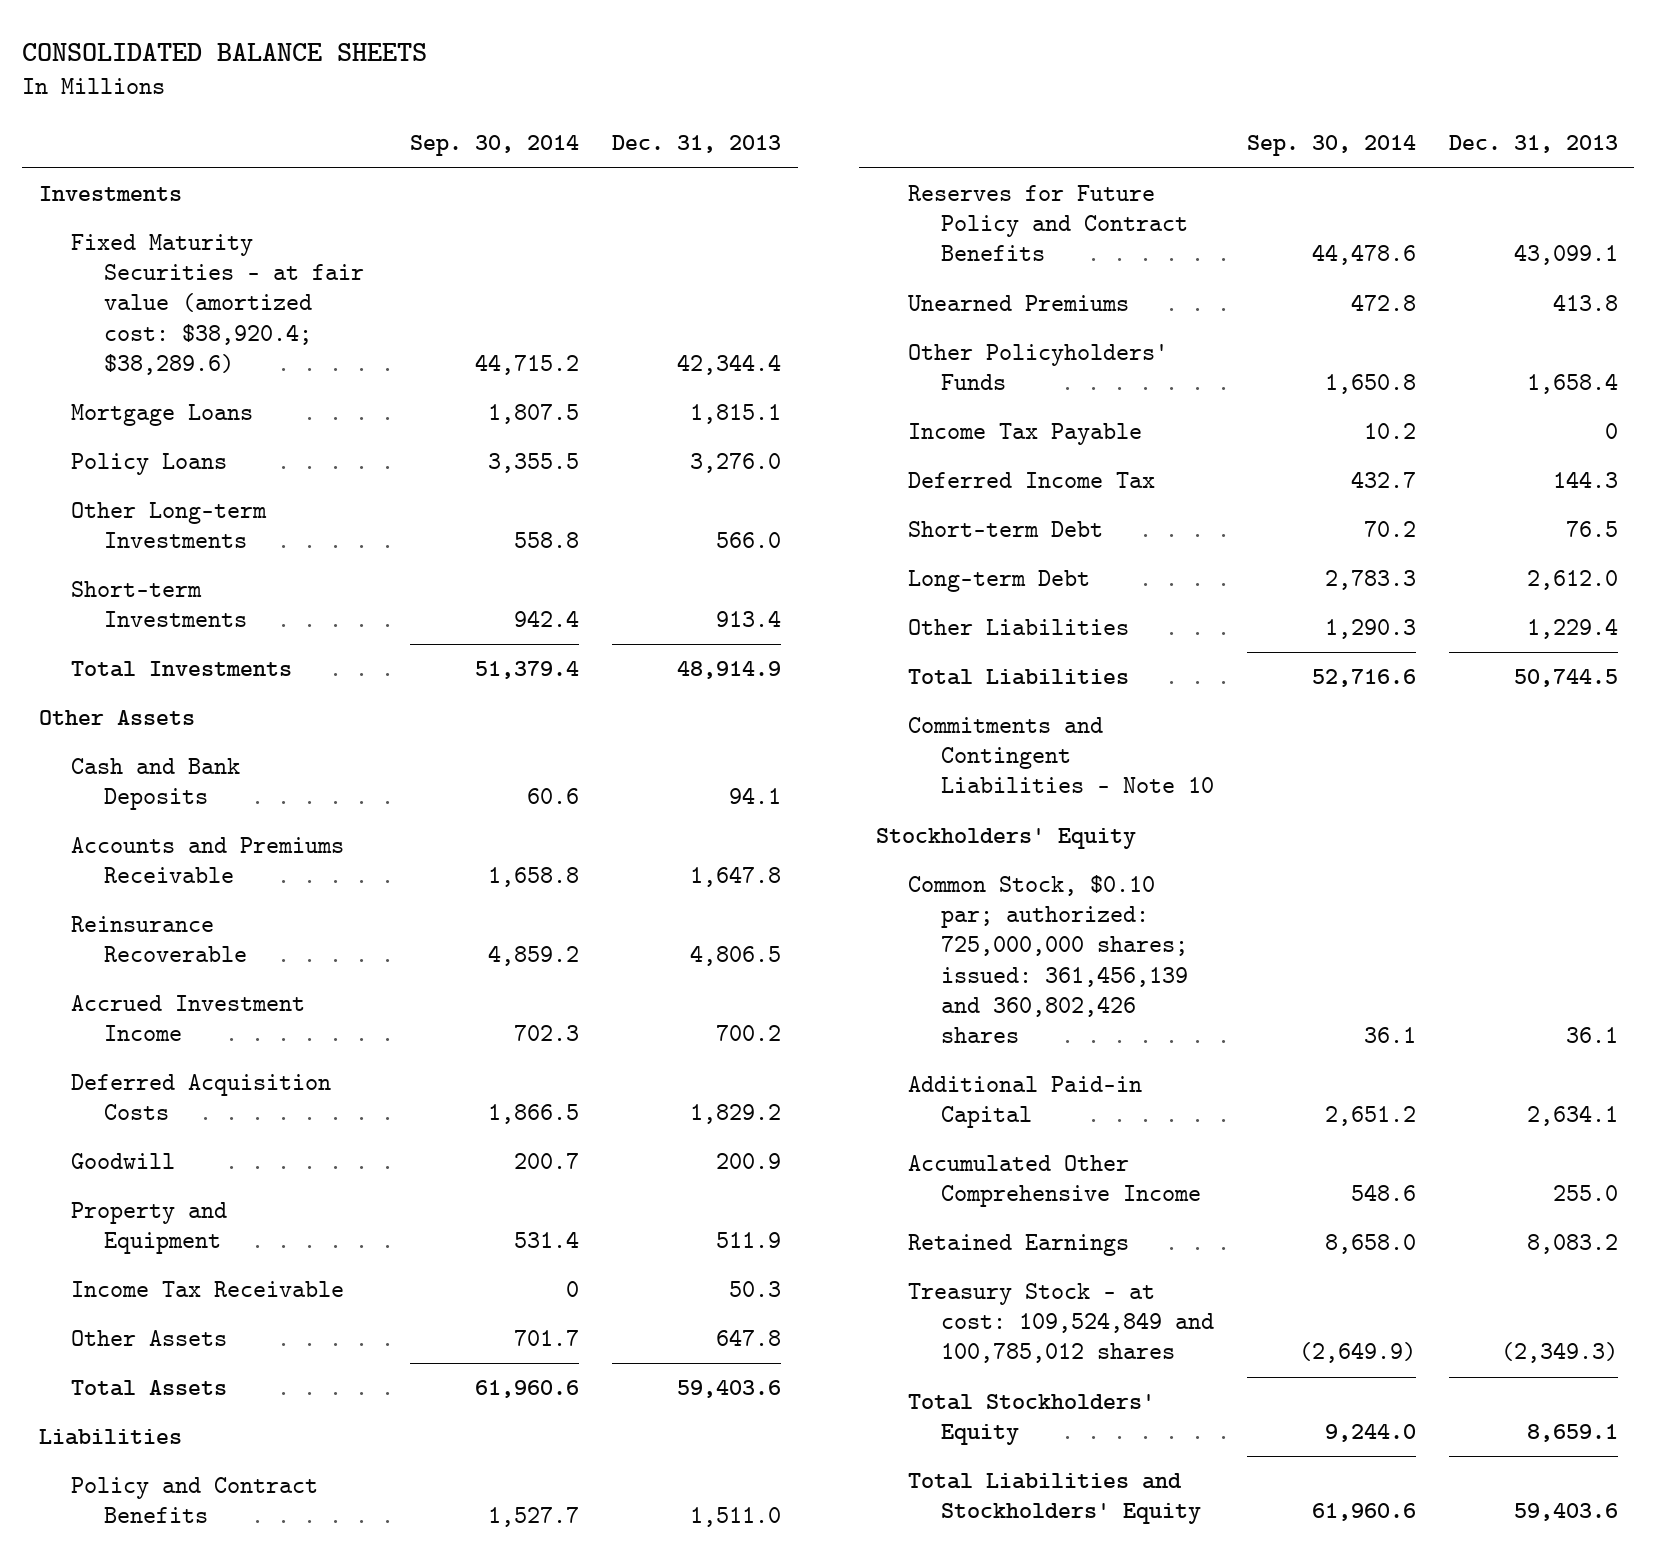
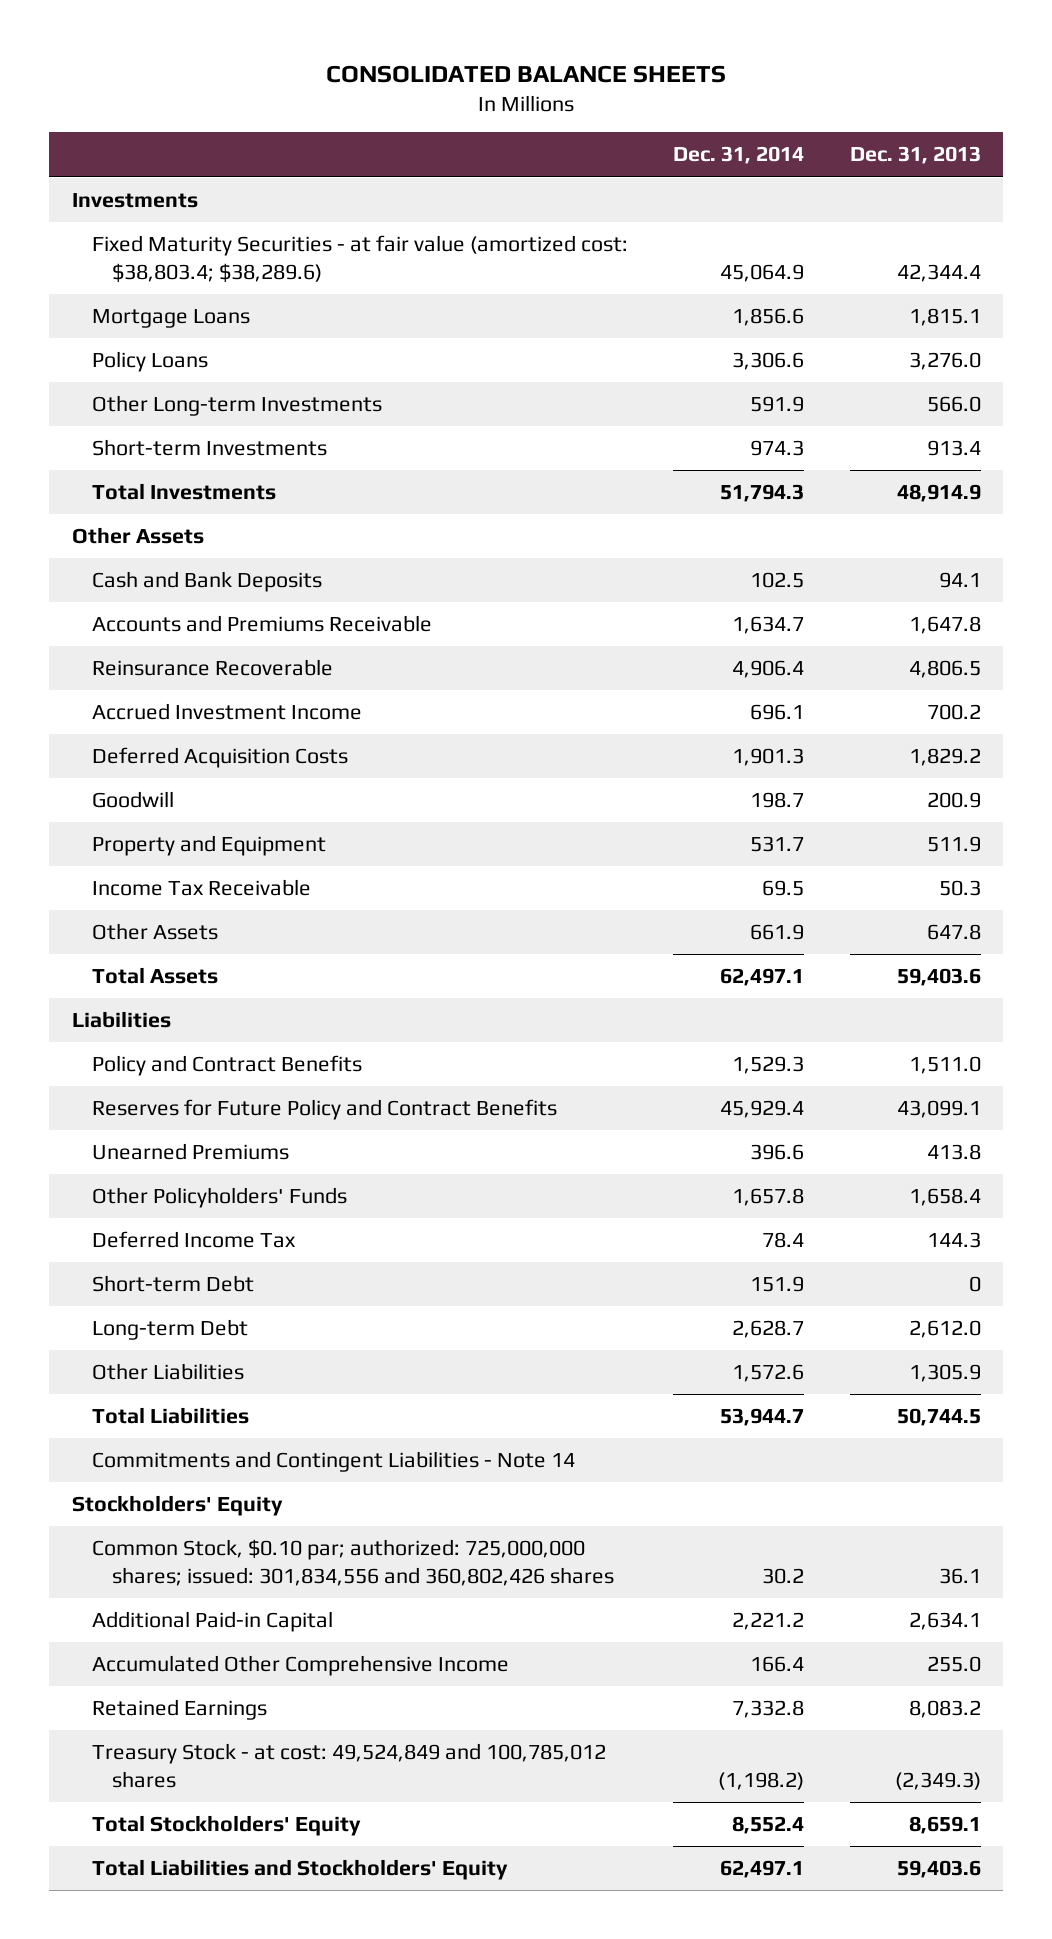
[410,135,580,157] Sep. 30, 2014 -> none
none -> [673,146,805,165] Dec. 31, 2014
[71,234,364,375] Fixed Maturity Securities - at fair value (amortized cost: $38,920.4; $38,289.6) -> [91,235,628,283] Fixed Maturity Securities - at fair value (amortized cost: $38,803.4; $38,289.6)
[908,423,1143,446] Income Tax Payable -> none
[1565,521,1618,538] 76.5 -> [968,1276,981,1293] 0
[1526,618,1618,640] 1,229.4 -> [908,1364,981,1383] 1,305.9
[908,717,1214,794] Commitments and Contingent Liabilities - Note 10 -> [91,1451,575,1473] Commitments and Contingent Liabilities - Note 14
[908,875,1188,1043] Common Stock, $0.10 par; authorized: 725,000,000 shares; issued: 361,456,139 and 360,802,426 shares -> [91,1539,615,1586] Common Stock, $0.10 par; authorized: 725,000,000 shares; issued: 301,834,556 and 360,802,426 shares
[908,1283,1214,1364] Treasury Stock - at cost: 109,524,849 and 100,785,012 shares -> [91,1743,606,1788] Treasury Stock - at cost: 49,524,849 and 100,785,012 shares

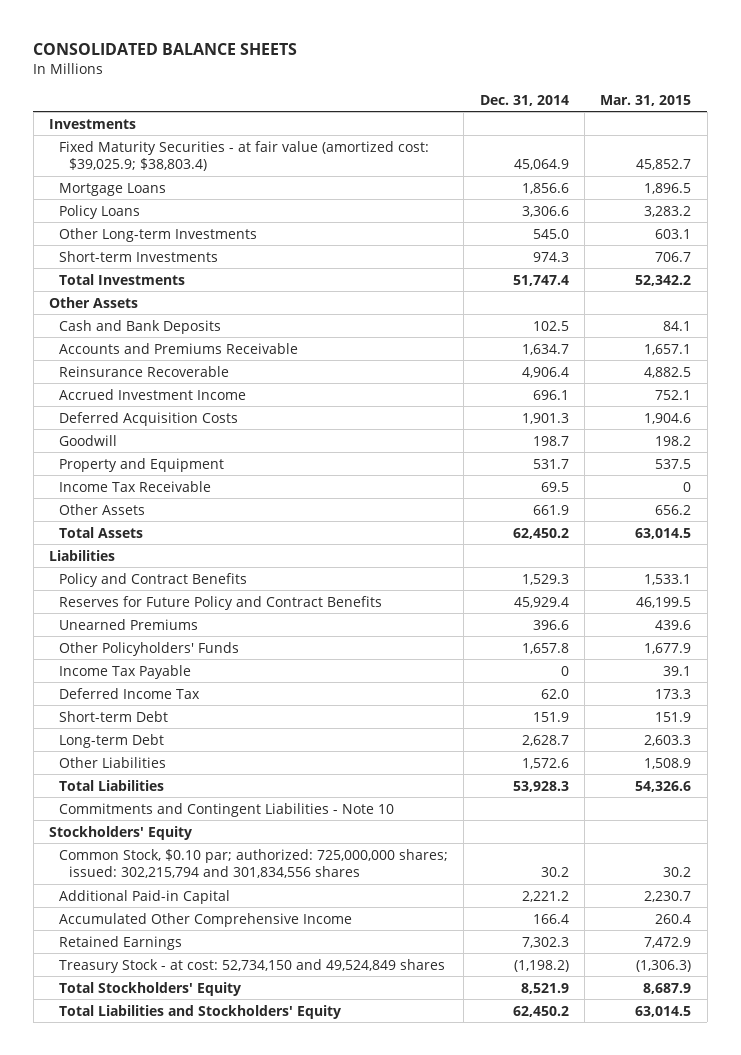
[849,146,981,165] Dec. 31, 2013 -> none
none -> [600,94,692,106] Mar. 31, 2015
[91,235,628,283] Fixed Maturity Securities - at fair value (amortized cost: $38,803.4; $38,289.6) -> [59,140,430,172] Fixed Maturity Securities - at fair value (amortized cost: $39,025.9; $38,803.4)
[750,396,805,413] 591.9 -> [532,228,569,239] 545.0
[720,484,805,503] 51,794.3 -> [512,274,569,286] 51,747.4
[720,968,805,987] 62,497.1 -> [512,527,569,539] 62,450.2
none -> [59,664,192,679] Income Tax Payable
[762,1232,805,1249] 78.4 -> [540,688,569,699] 62.0
[720,1408,805,1427] 53,944.7 -> [512,780,569,792] 53,928.3
[91,1451,575,1473] Commitments and Contingent Liabilities - Note 14 -> [59,802,395,817] Commitments and Contingent Liabilities - Note 10
[91,1539,615,1586] Common Stock, $0.10 par; authorized: 725,000,000 shares; issued: 301,834,556 and 360,802,426 shares -> [59,848,449,879] Common Stock, $0.10 par; authorized: 725,000,000 shares; issued: 302,215,794 and 301,834,556 shares
[732,1700,805,1719] 7,332.8 -> [521,936,569,948] 7,302.3
[91,1743,606,1788] Treasury Stock - at cost: 49,524,849 and 100,785,012 shares -> [59,958,446,973] Treasury Stock - at cost: 52,734,150 and 49,524,849 shares
[732,1816,805,1835] 8,552.4 -> [520,982,569,994] 8,521.9
[720,1860,805,1879] 62,497.1 -> [512,1005,569,1017] 62,450.2

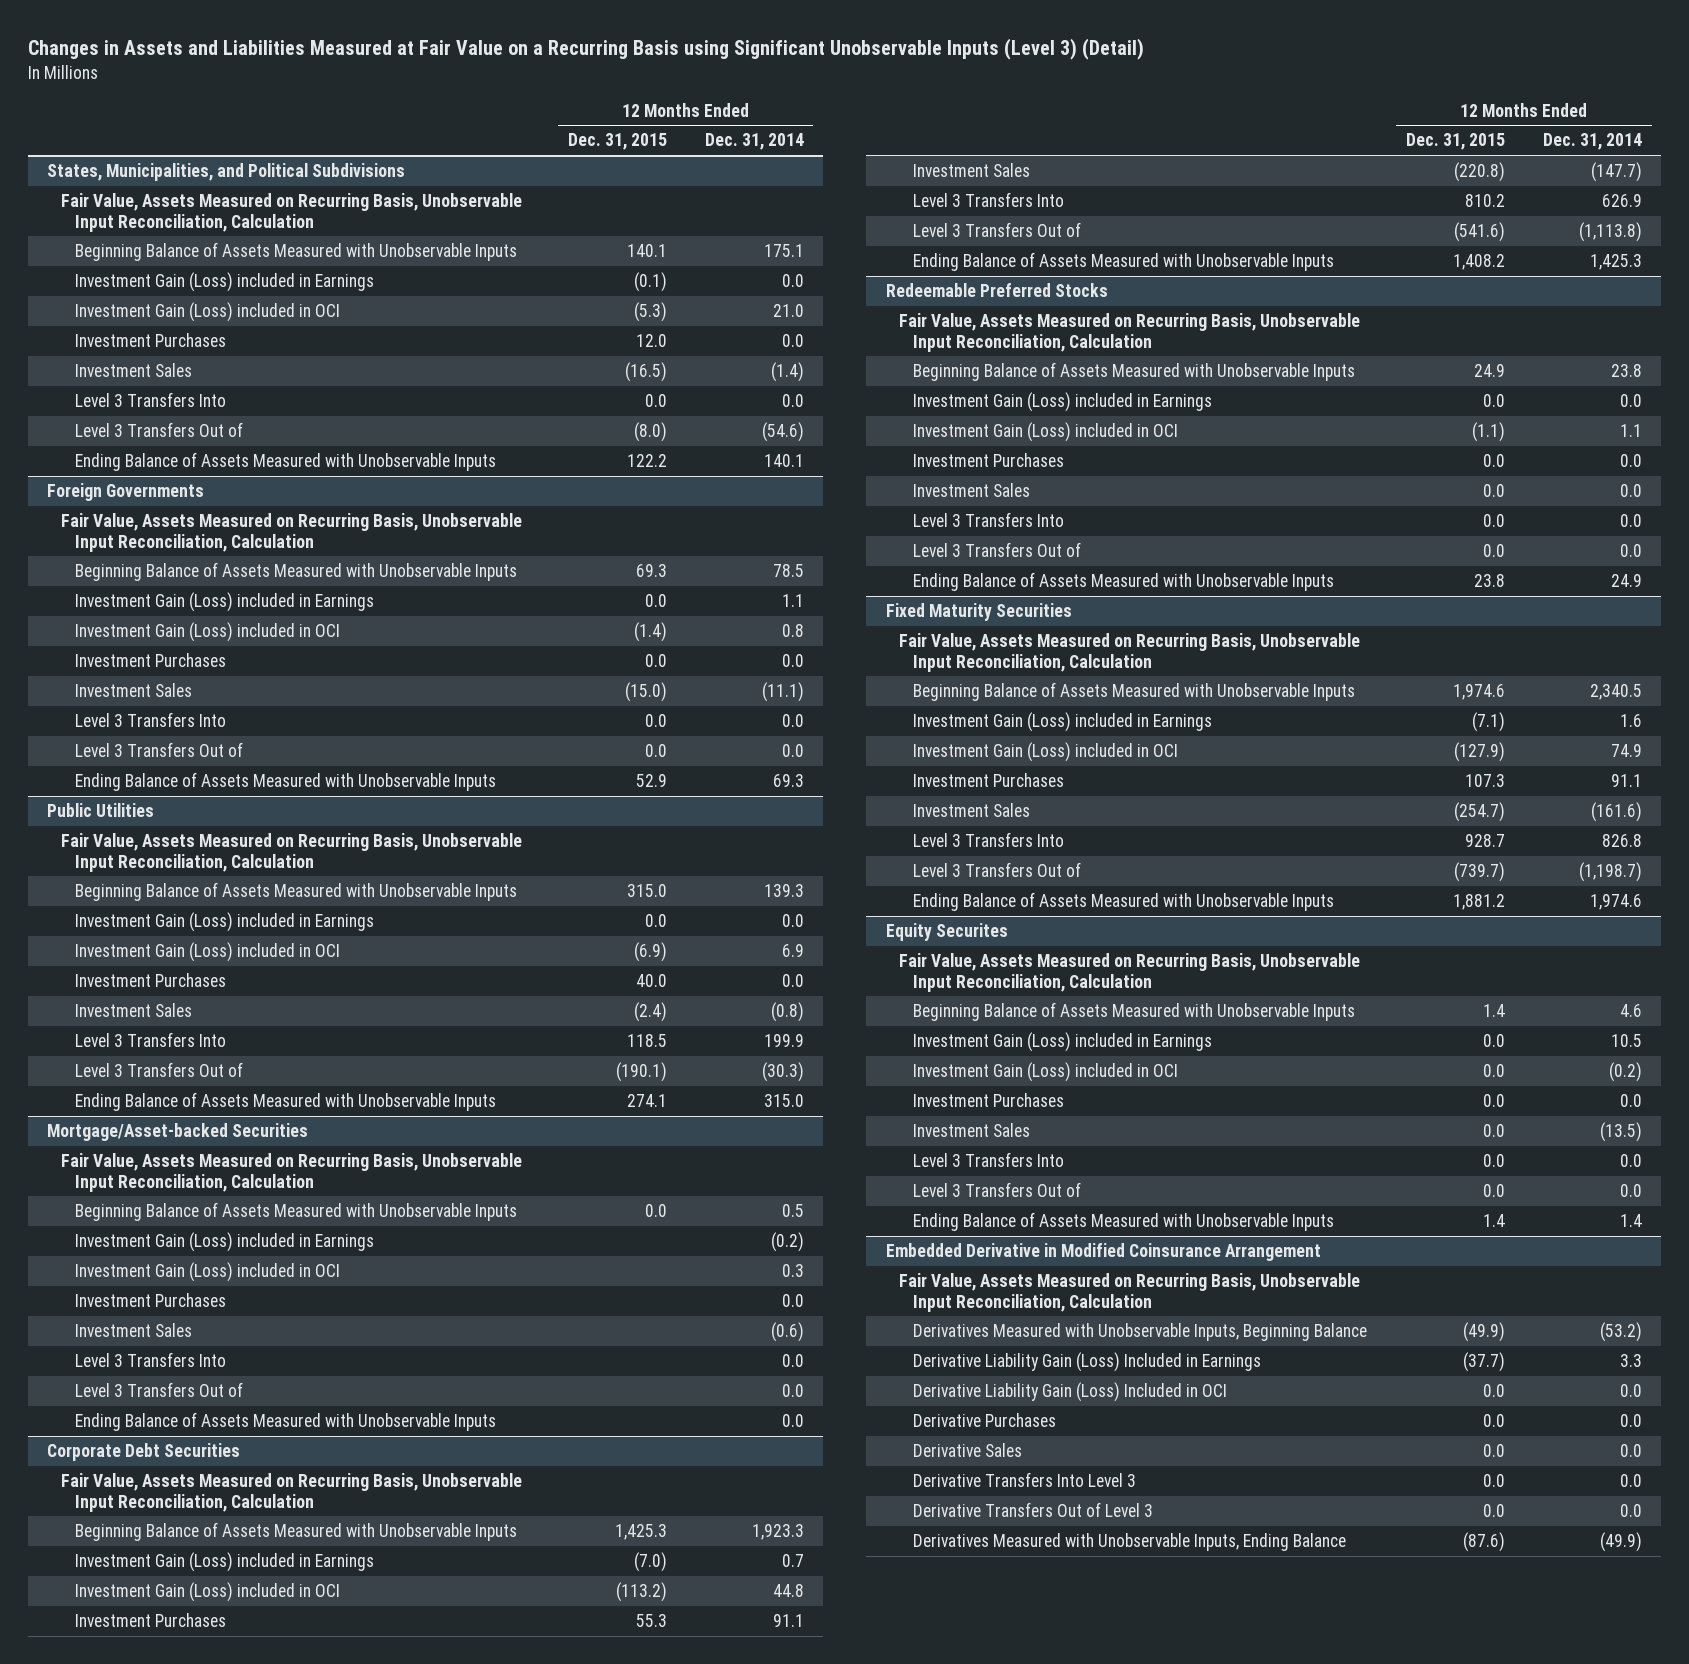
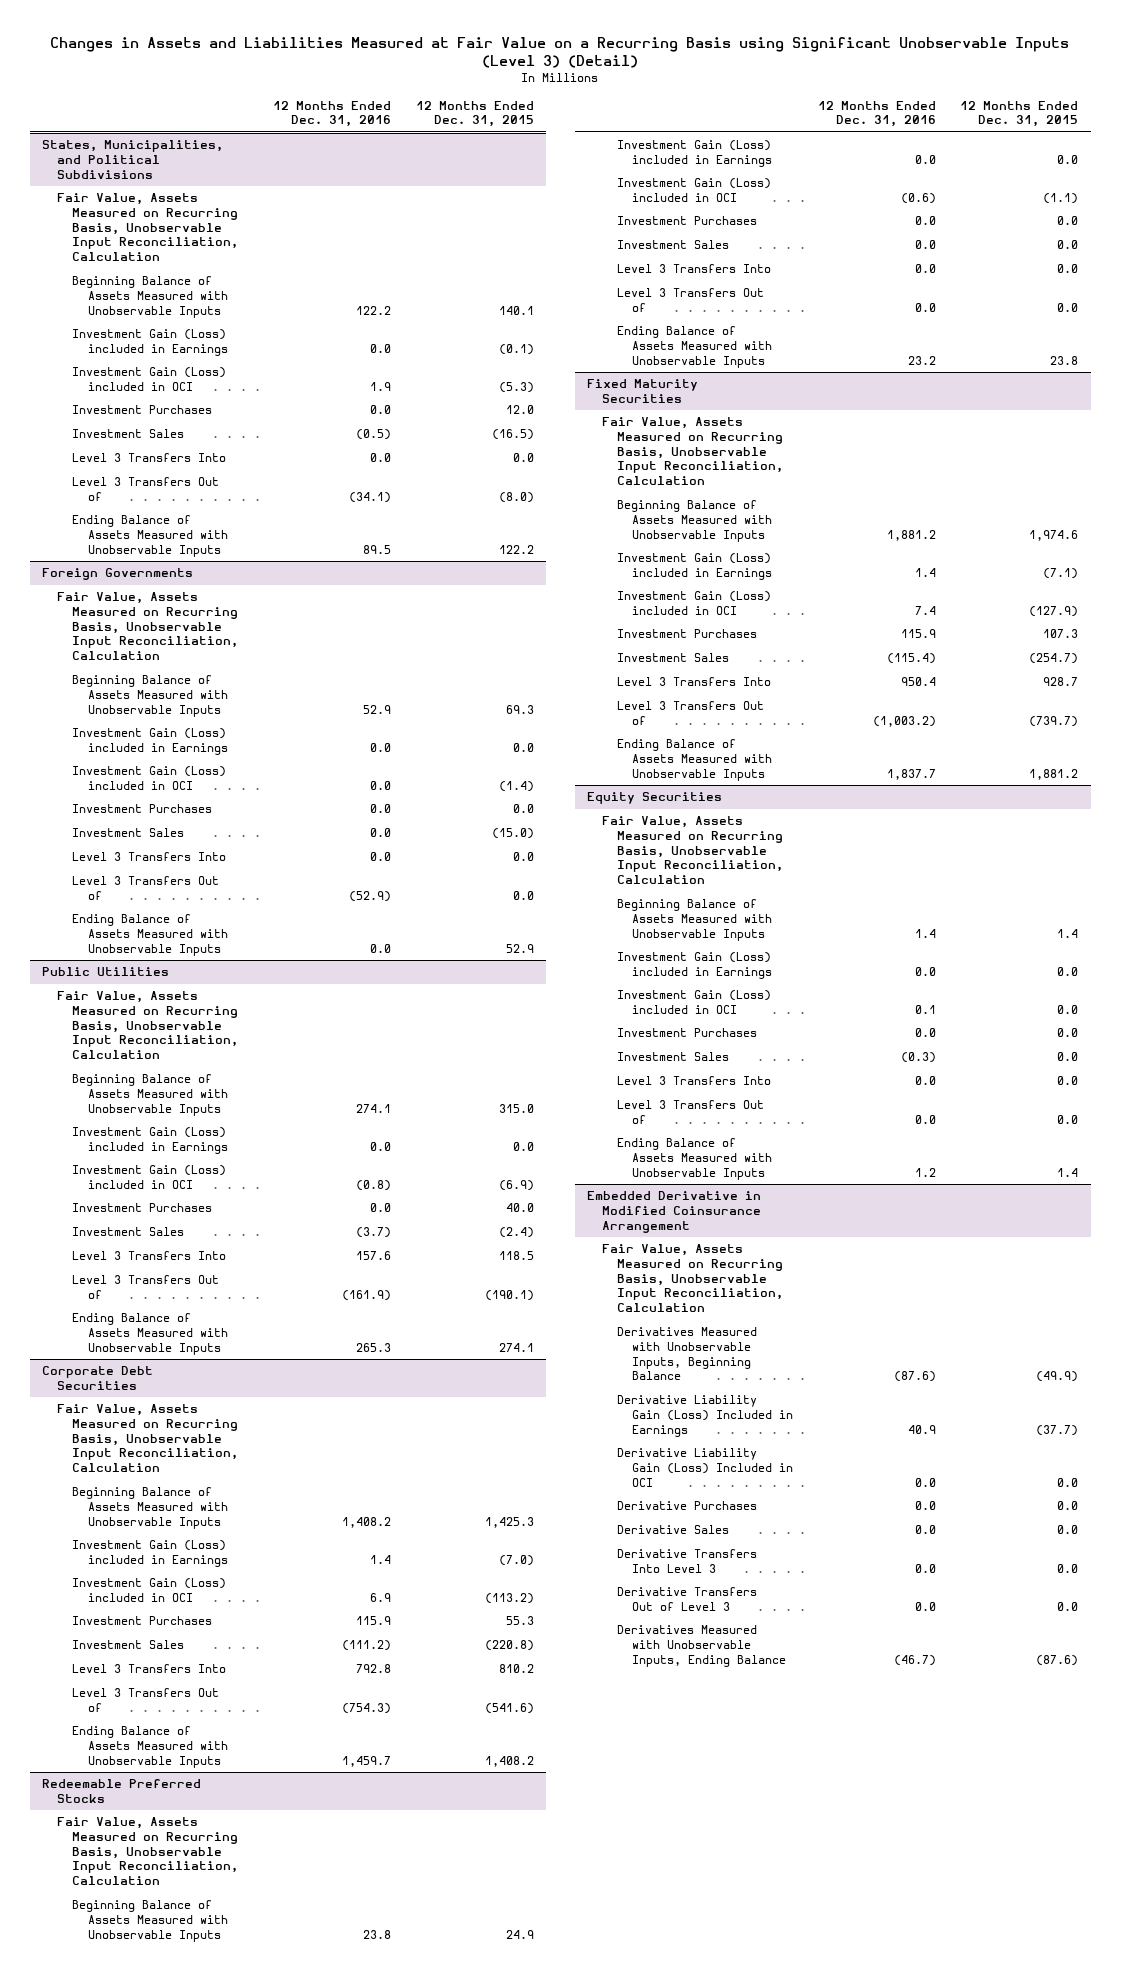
[704,133,804,151] Dec. 31, 2014 -> none
none -> [273,100,392,128] 12 Months Ended Dec. 31, 2016
[47,1122,309,1141] Mortgage/Asset-backed Securities -> none
[61,1152,523,1192] Fair Value, Assets Measured on Recurring Basis, Unobservable Input Reconciliation, Calculation -> none
[75,1201,518,1221] Beginning Balance of Assets Measured with Unobservable Inputs -> none
[75,1231,375,1252] Investment Gain (Loss) included in Earnings -> none
[75,1261,341,1282] Investment Gain (Loss) included in OCI -> none
[75,1292,227,1307] Investment Purchases -> none
[75,1322,193,1337] Investment Sales -> none
[75,1351,227,1367] Level 3 Transfers Into -> none
[75,1381,244,1397] Level 3 Transfers Out of -> none
[75,1411,497,1431] Ending Balance of Assets Measured with Unobservable Inputs -> none
[885,922,1008,941] Equity Securites -> [587,792,723,805] Equity Securities

